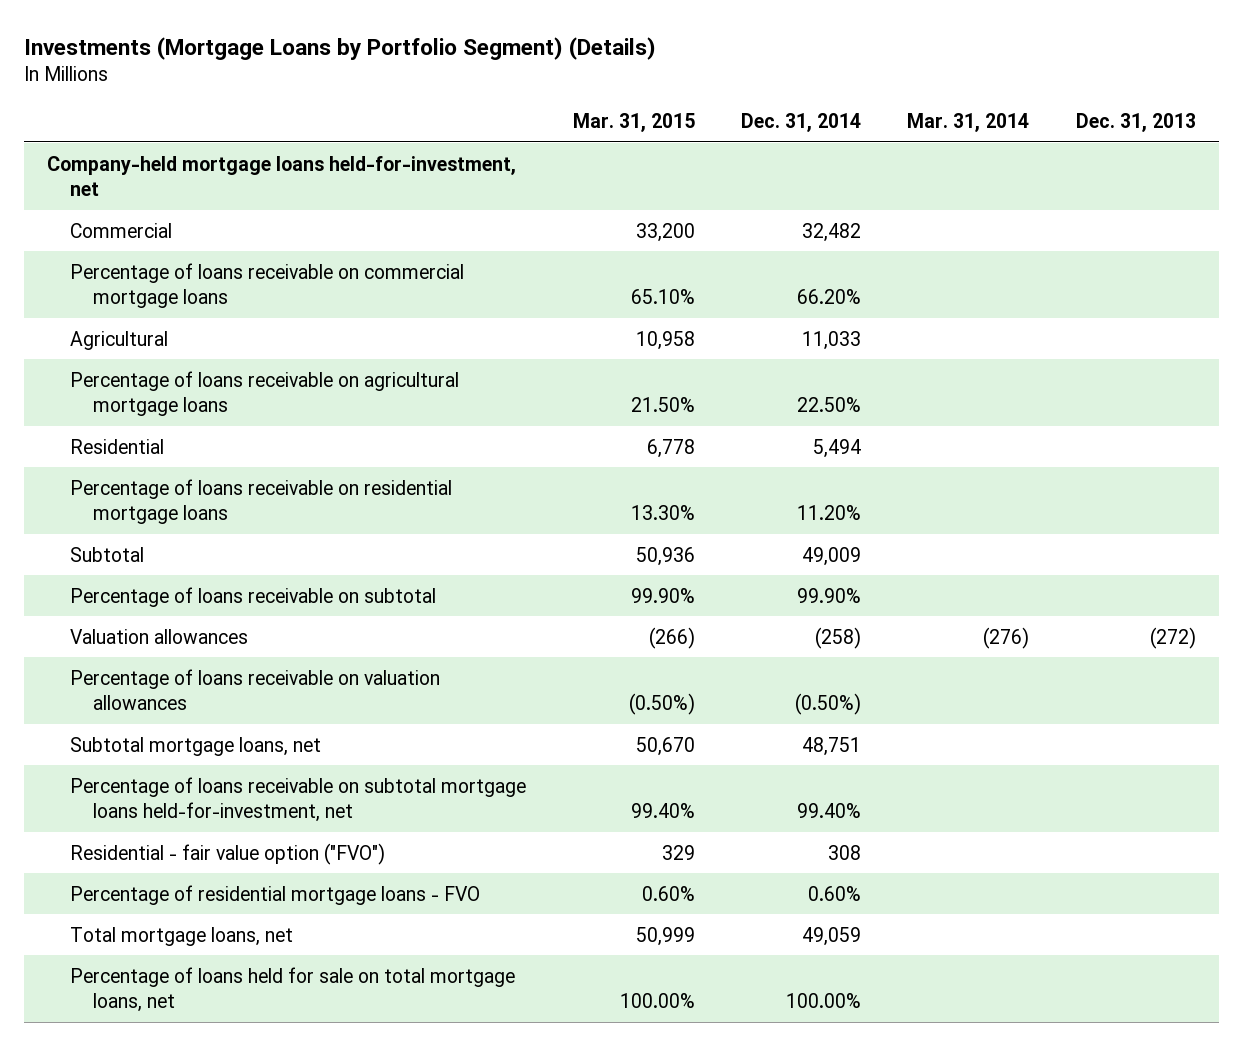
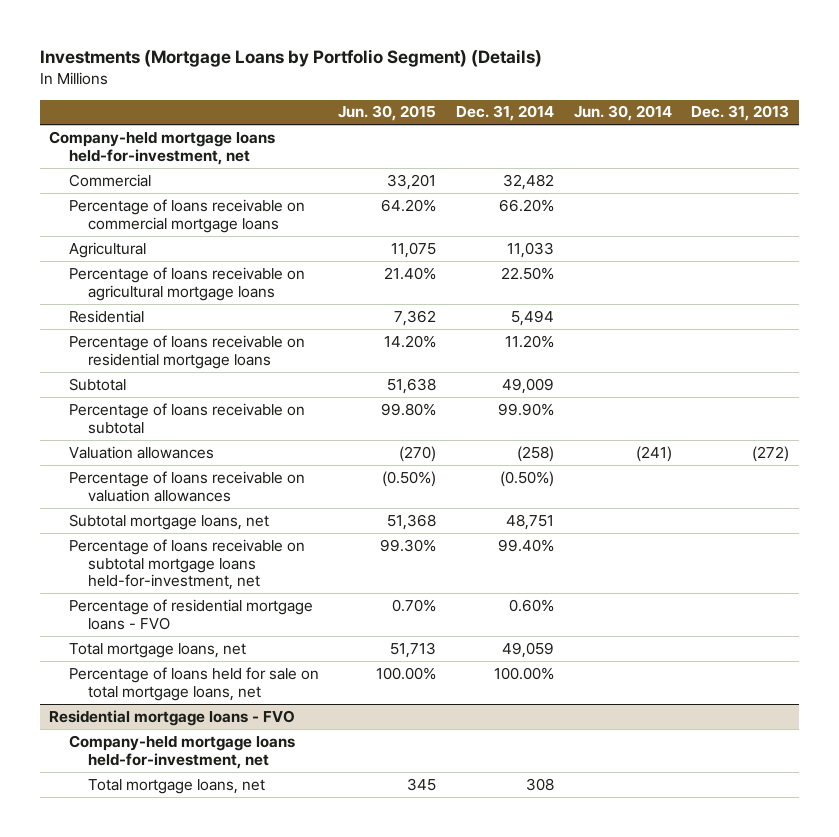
[572,113,695,133] Mar. 31, 2015 -> none
[907,113,1030,133] Mar. 31, 2014 -> none
none -> [338,105,437,122] Jun. 30, 2015
none -> [573,105,672,122] Jun. 30, 2014
[70,842,386,865] Residential - fair value option ("FVO") -> none
none -> [49,709,296,726] Residential mortgage loans - FVO
none -> [68,734,295,769] Company-held mortgage loans held-for-investment, net
none -> [88,778,266,794] Total mortgage loans, net

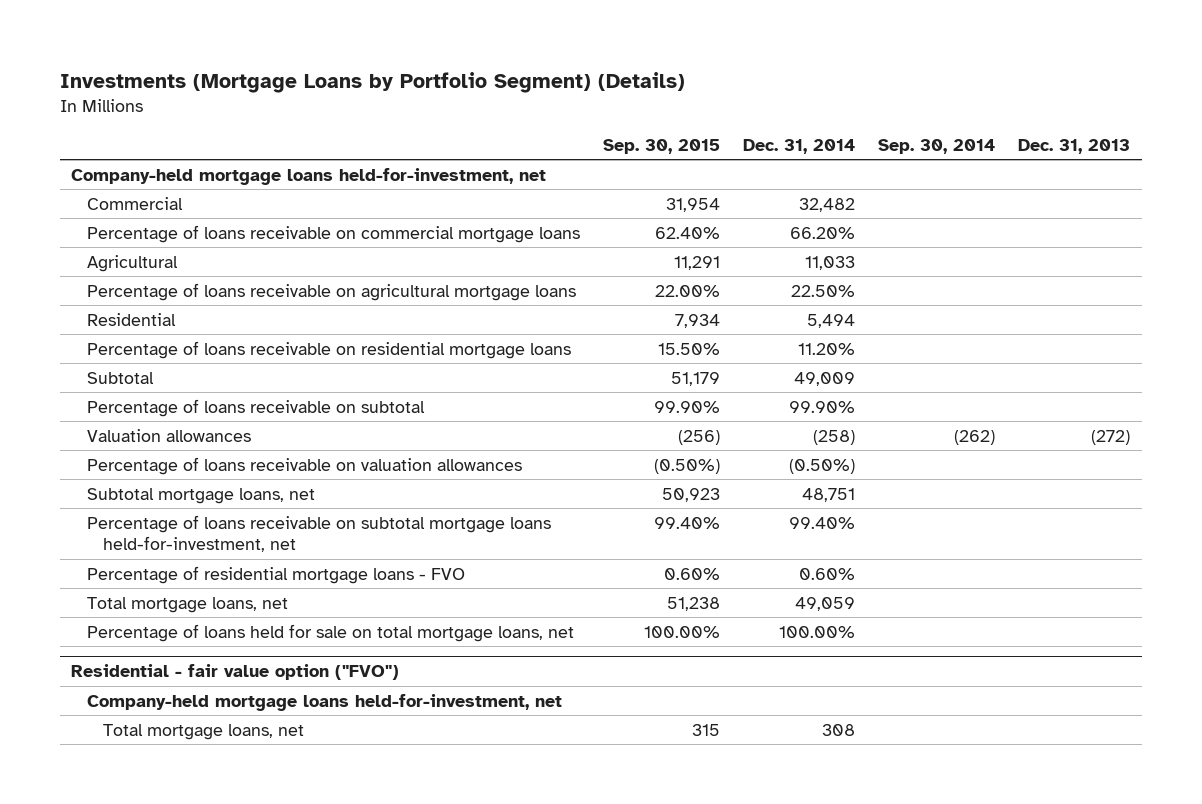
[338,105,437,122] Jun. 30, 2015 -> none
[573,105,672,122] Jun. 30, 2014 -> none
none -> [603,138,721,154] Sep. 30, 2015
none -> [878,138,996,154] Sep. 30, 2014
[49,709,296,726] Residential mortgage loans - FVO -> [71,664,400,681] Residential - fair value option ("FVO")

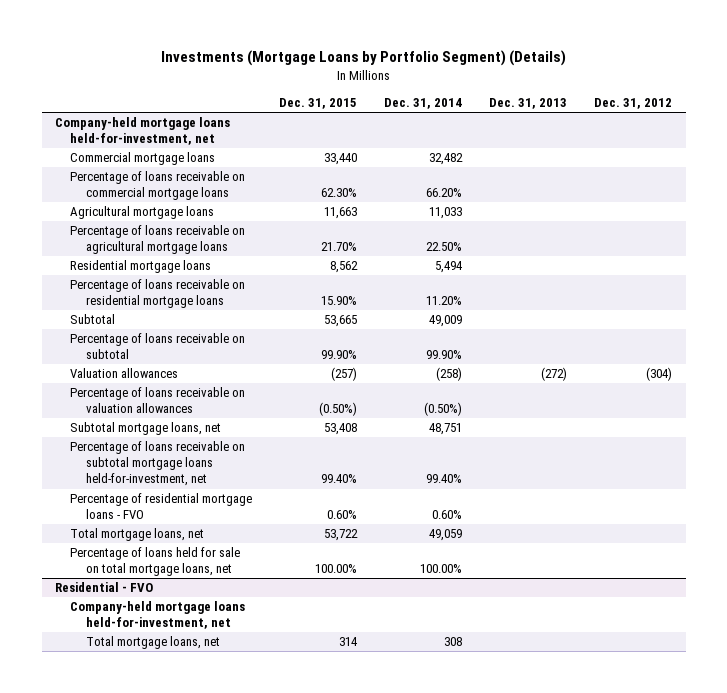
[603,138,721,154] Sep. 30, 2015 -> none
[878,138,996,154] Sep. 30, 2014 -> none
none -> [279,98,358,110] Dec. 31, 2015
none -> [594,98,673,110] Dec. 31, 2012
[86,196,183,210] Commercial -> [70,152,216,166] Commercial mortgage loans
[86,254,178,272] Agricultural -> [70,206,215,220] Agricultural mortgage loans
[86,312,176,326] Residential -> [70,260,212,274] Residential mortgage loans
[71,664,400,681] Residential - fair value option ("FVO") -> [55,582,154,593] Residential - FVO

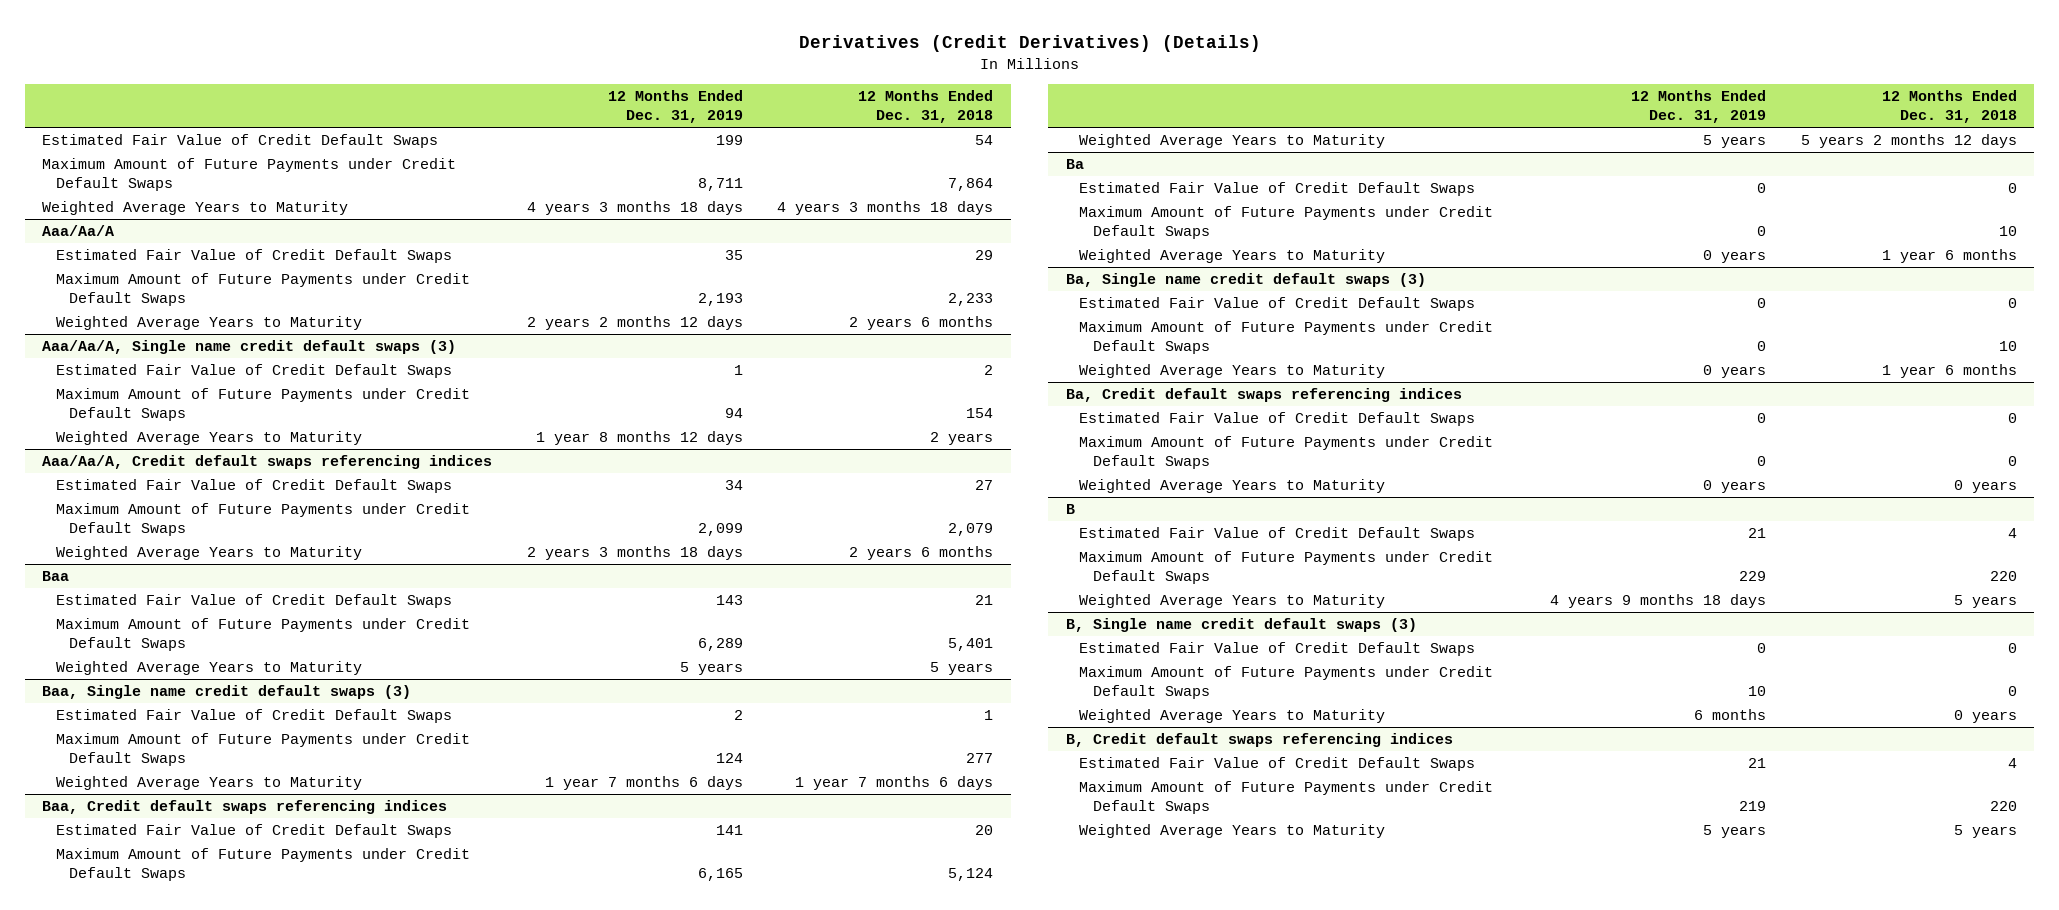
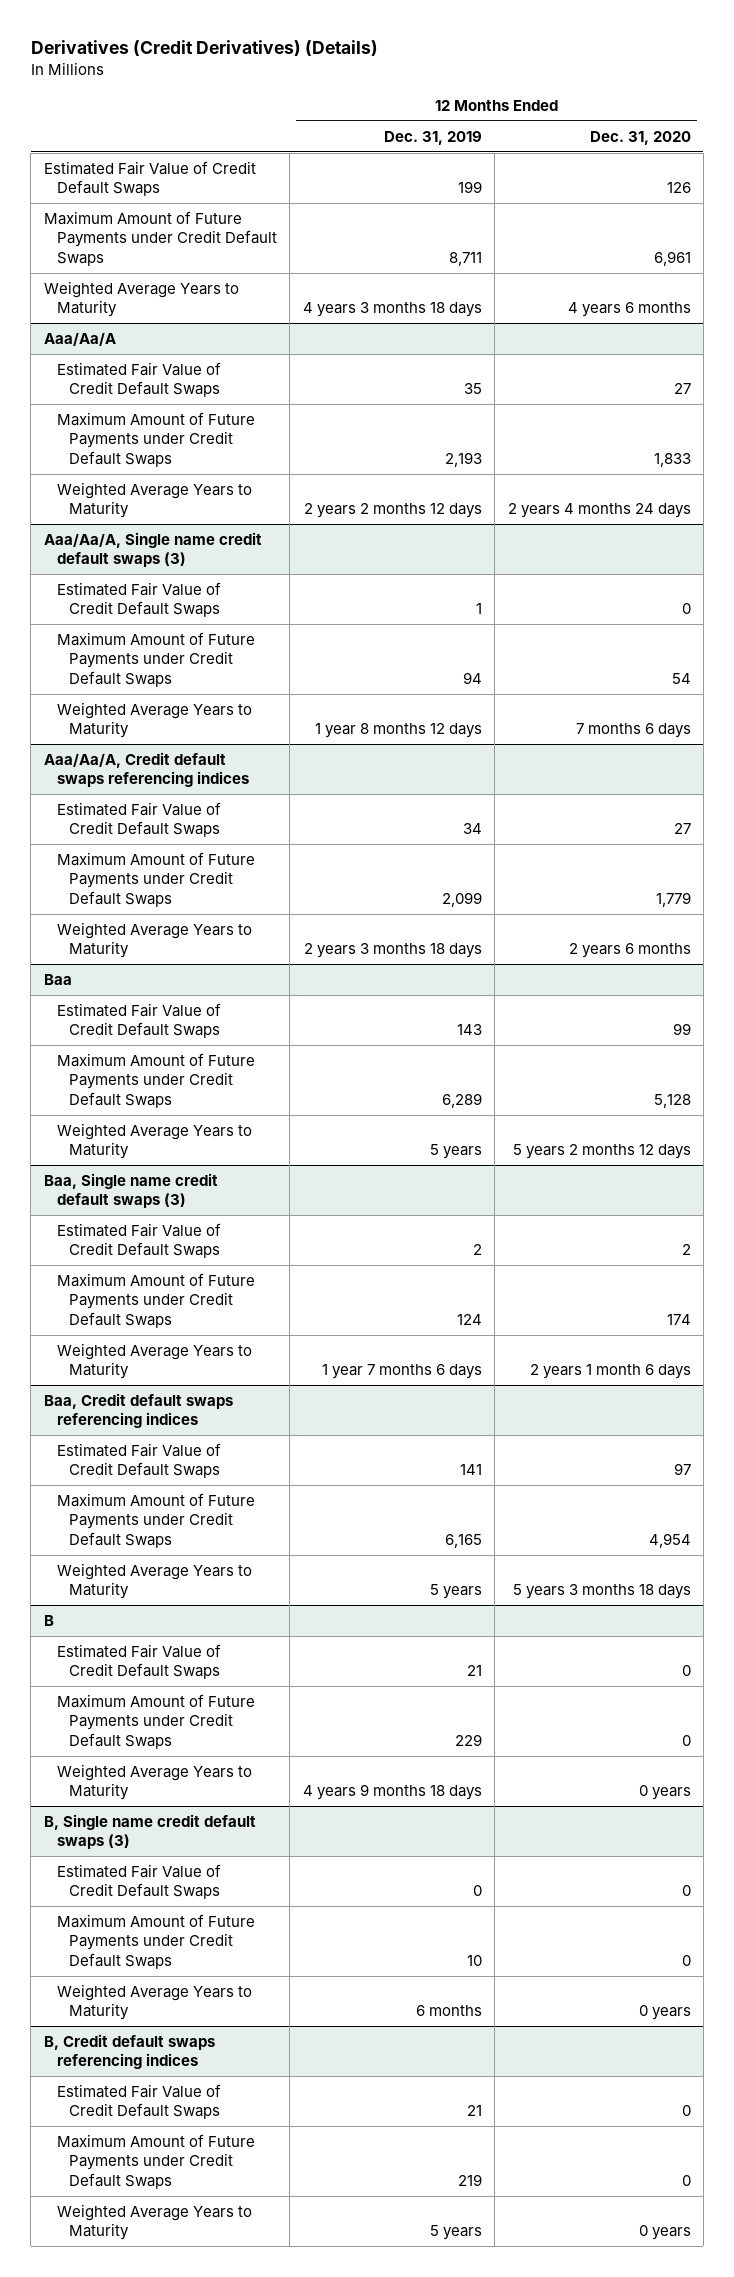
[858,89,994,124] 12 Months Ended Dec. 31, 2018 -> none
none -> [589,130,691,145] Dec. 31, 2020
[1065,158,1084,169] Ba -> none
[1079,181,1476,196] Estimated Fair Value of Credit Default Swaps -> none
[1079,205,1494,240] Maximum Amount of Future Payments under Credit Default Swaps -> none
[1079,248,1386,263] Weighted Average Years to Maturity -> none
[1065,272,1426,287] Ba, Single name credit default swaps (3) -> none
[1079,296,1476,311] Estimated Fair Value of Credit Default Swaps -> none
[1079,320,1494,355] Maximum Amount of Future Payments under Credit Default Swaps -> none
[1079,363,1386,378] Weighted Average Years to Maturity -> none
[1065,387,1462,402] Ba, Credit default swaps referencing indices -> none
[1079,411,1476,426] Estimated Fair Value of Credit Default Swaps -> none
[1079,435,1494,470] Maximum Amount of Future Payments under Credit Default Swaps -> none
[1079,478,1386,493] Weighted Average Years to Maturity -> none

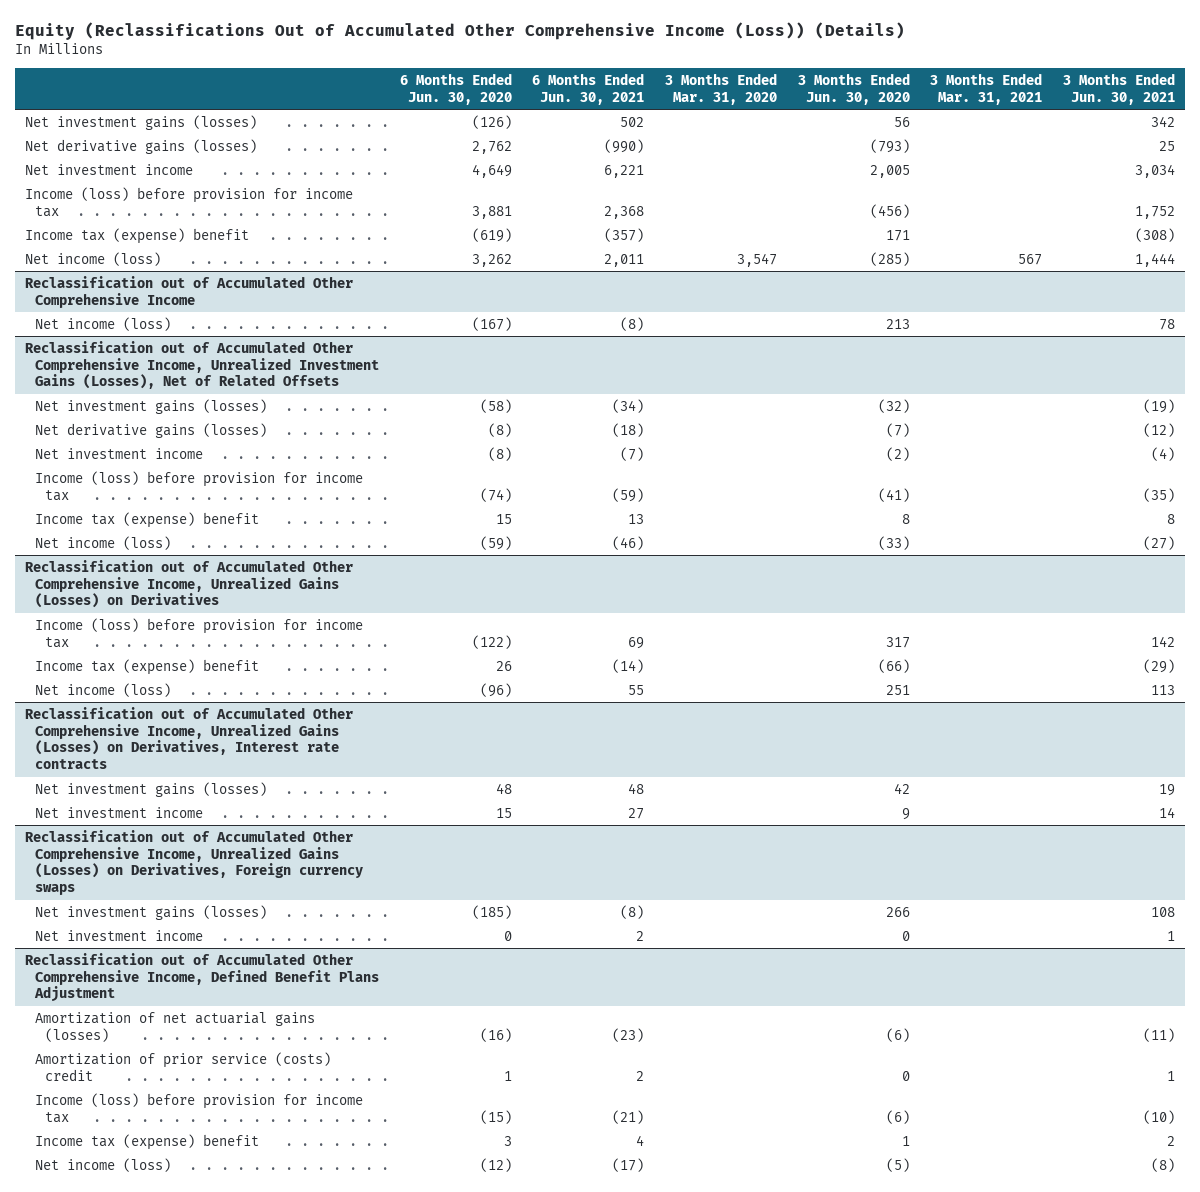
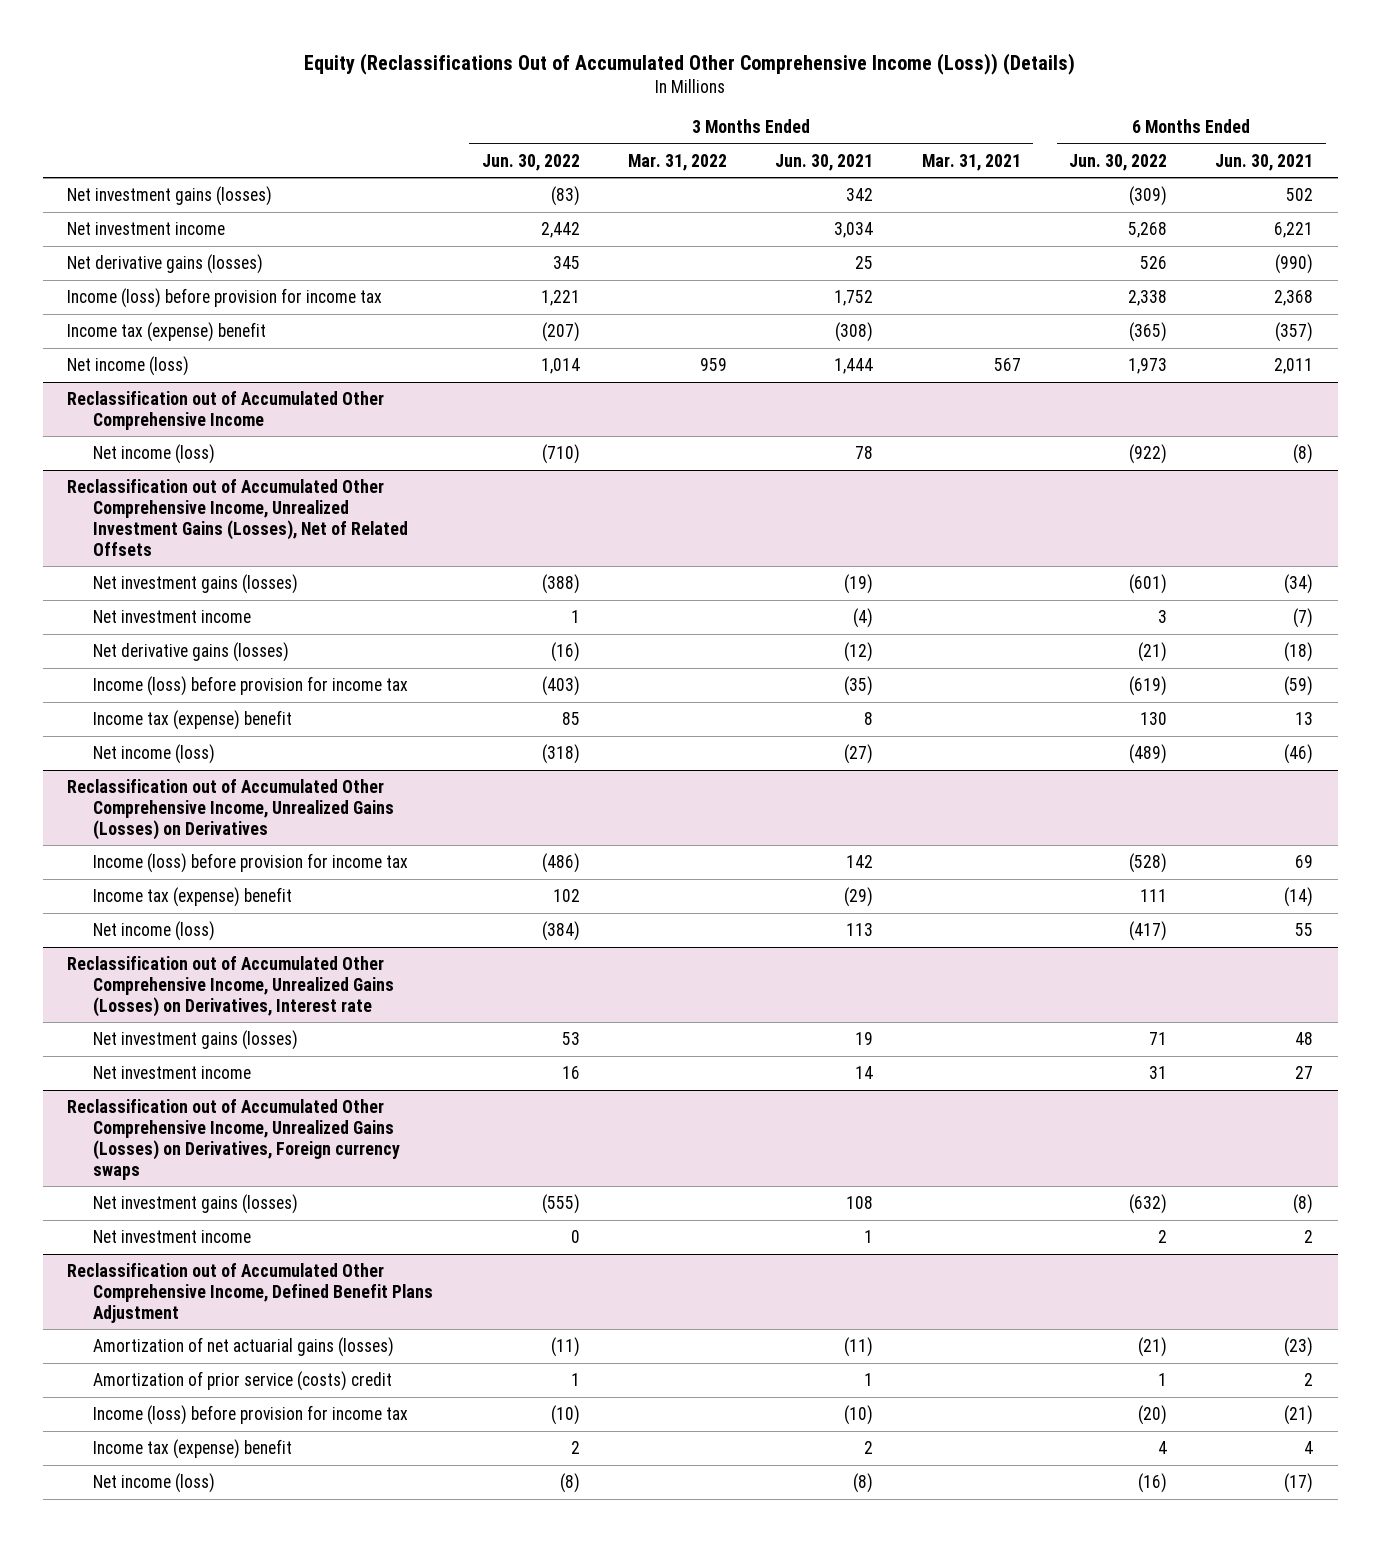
[399,73,512,105] 6 Months Ended Jun. 30, 2020 -> none
[665,73,778,105] 3 Months Ended Mar. 31, 2020 -> none
[797,73,910,105] 3 Months Ended Jun. 30, 2020 -> none
none -> [481,153,580,171] Jun. 30, 2022
none -> [627,153,727,171] Mar. 31, 2022
none -> [1069,153,1168,171] Jun. 30, 2022
[25,138,258,154] Net derivative gains (losses) -> [67,253,264,274] Net derivative gains (losses)
[35,422,268,438] Net derivative gains (losses) -> [93,641,290,662] Net derivative gains (losses)
[25,706,354,770] Reclassification out of Accumulated Other Comprehensive Income, Unrealized Gains (Losses) on Derivatives, Interest rate contracts -> [67,955,395,1017] Reclassification out of Accumulated Other Comprehensive Income, Unrealized Gains (Losses) on Derivatives, Interest rate

